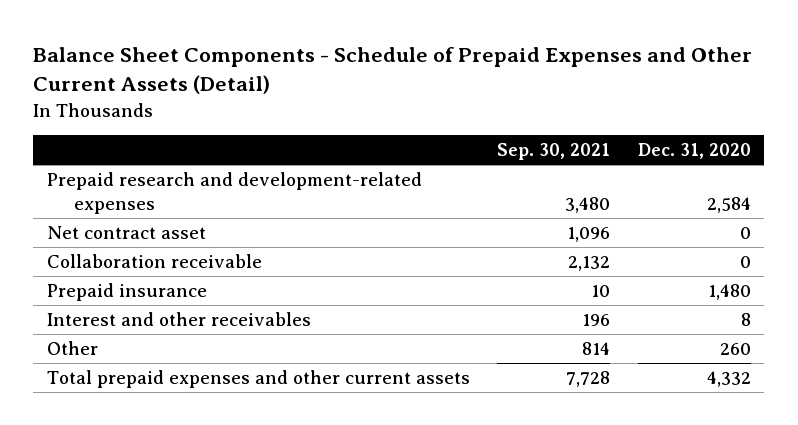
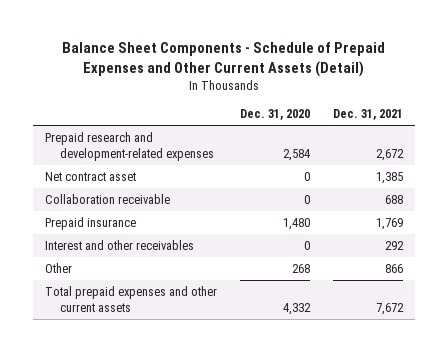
[497,143,611,161] Sep. 30, 2021 -> none
none -> [333,109,404,121] Dec. 31, 2021
[740,312,751,326] 8 -> [304,240,311,250] 0
[719,342,751,355] 260 -> [292,263,311,273] 268

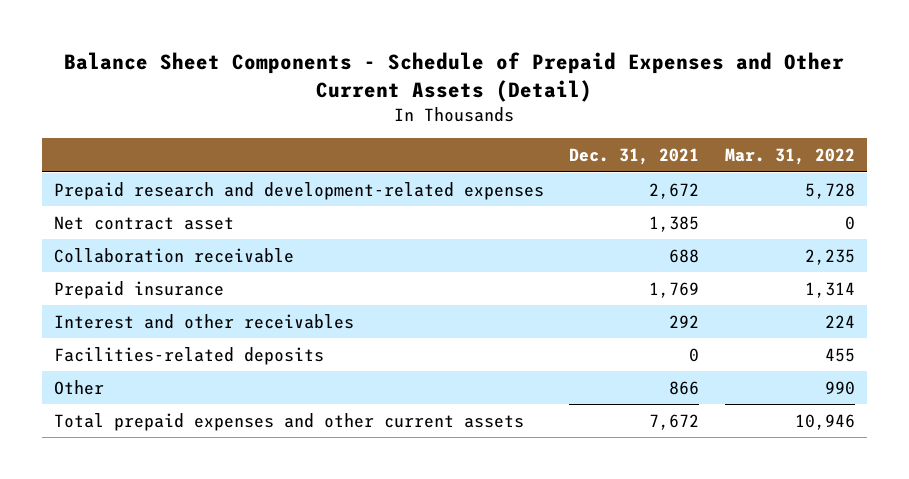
[240,109,311,121] Dec. 31, 2020 -> none
none -> [724,148,855,166] Mar. 31, 2022
none -> [54,346,325,365] Facilities-related deposits

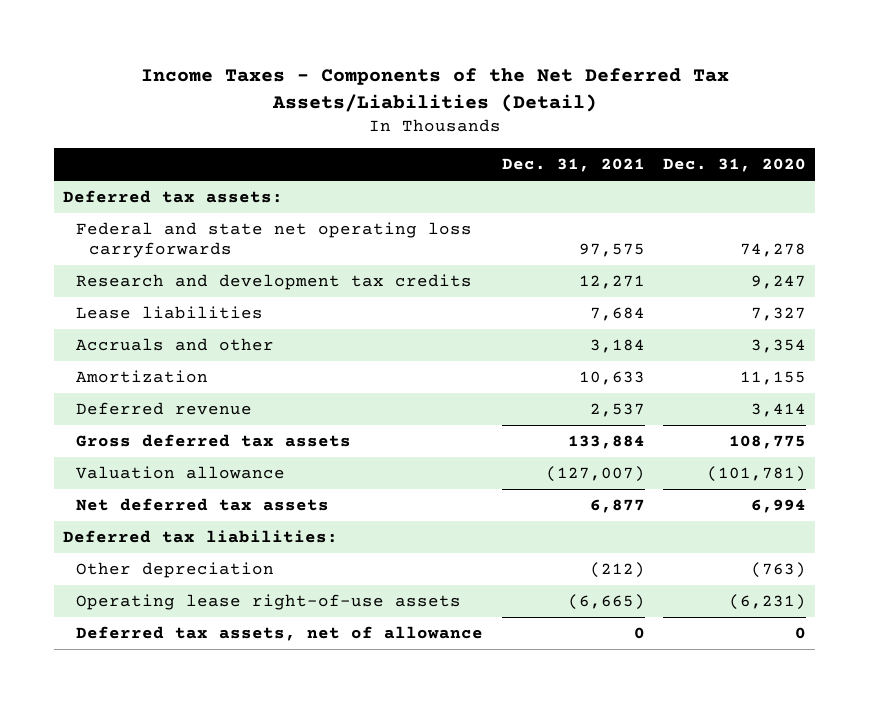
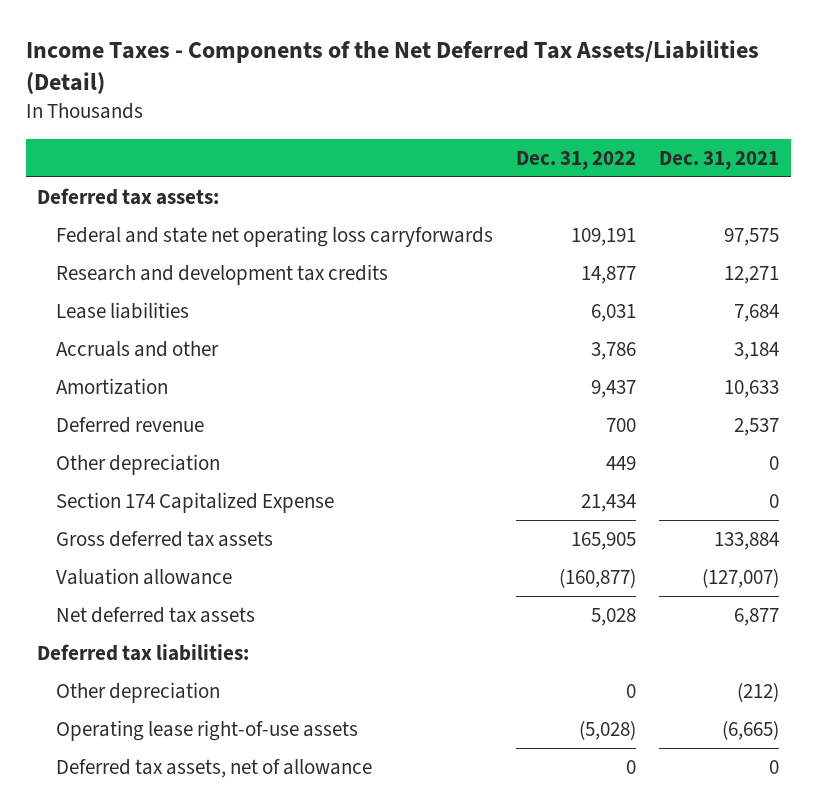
[663,158,807,173] Dec. 31, 2020 -> none
none -> [516,150,637,170] Dec. 31, 2022
none -> [56,453,221,475] Other depreciation
none -> [56,491,335,513] Section 174 Capitalized Expense

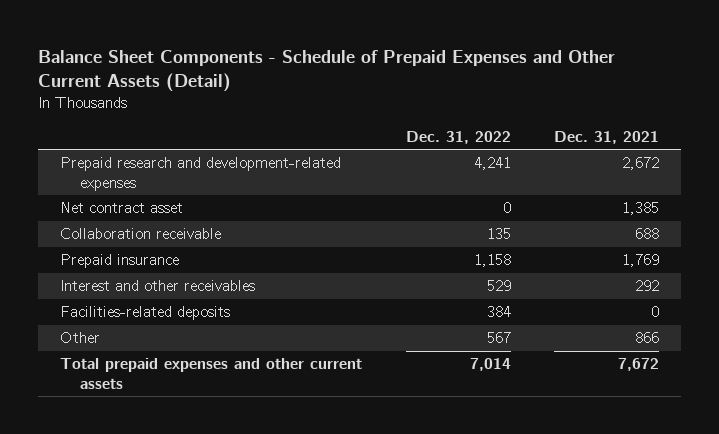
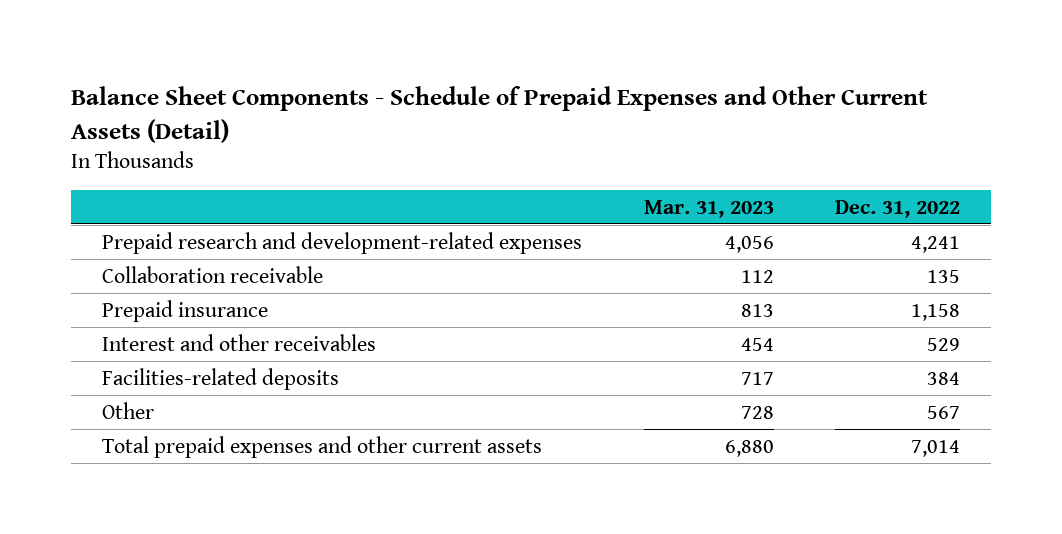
[554,130,660,144] Dec. 31, 2021 -> none
none -> [643,199,774,218] Mar. 31, 2023
[60,202,184,214] Net contract asset -> none

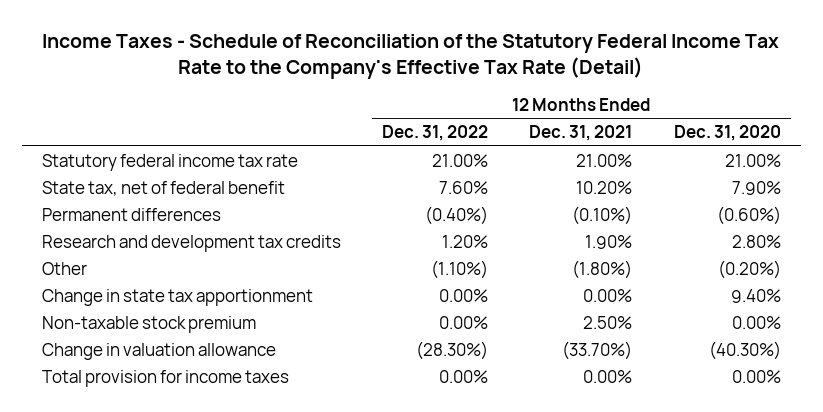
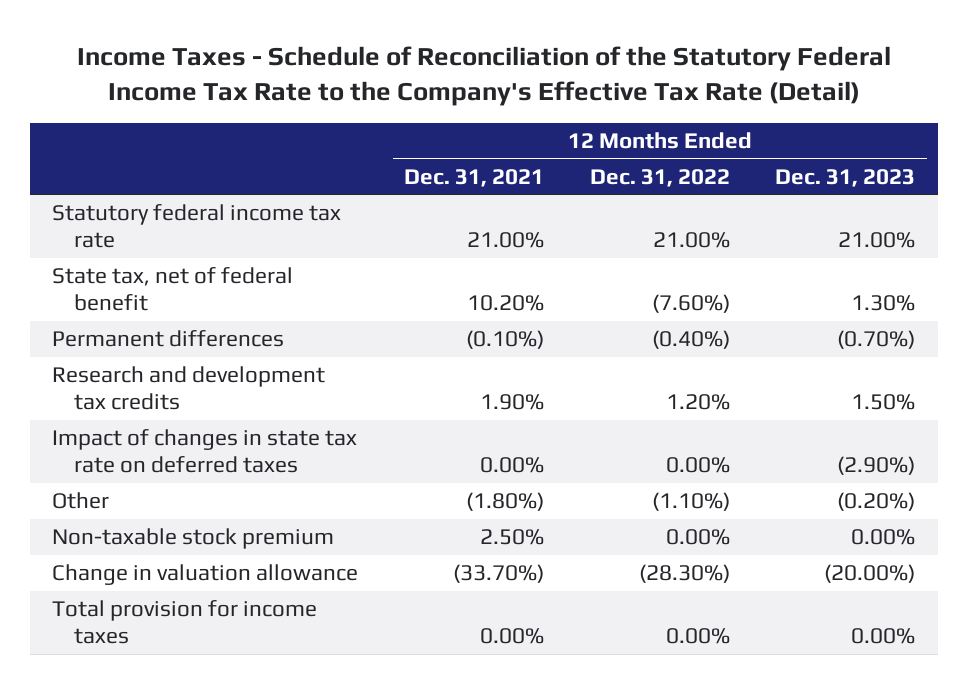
[673,125,781,142] Dec. 31, 2020 -> none
none -> [775,168,916,187] Dec. 31, 2023
[439,180,489,194] 7.60% -> [651,294,730,314] (7.60%)
none -> [52,429,358,474] Impact of changes in state tax rate on deferred taxes
[42,288,314,306] Change in state tax apportionment -> none

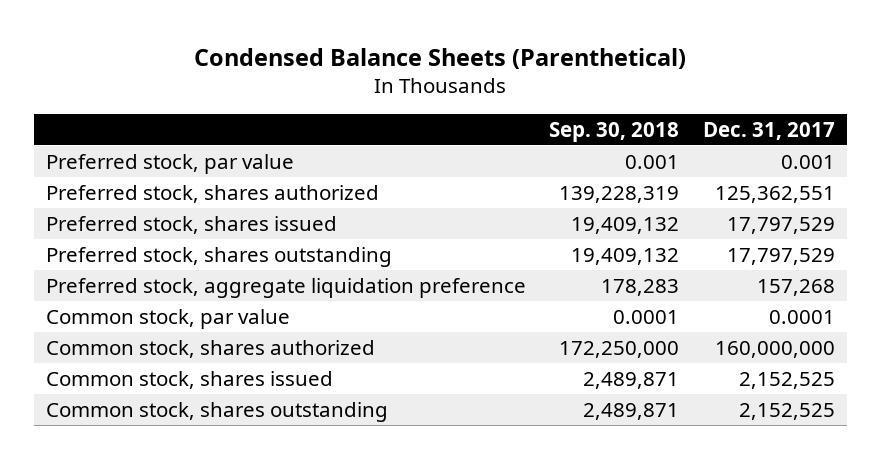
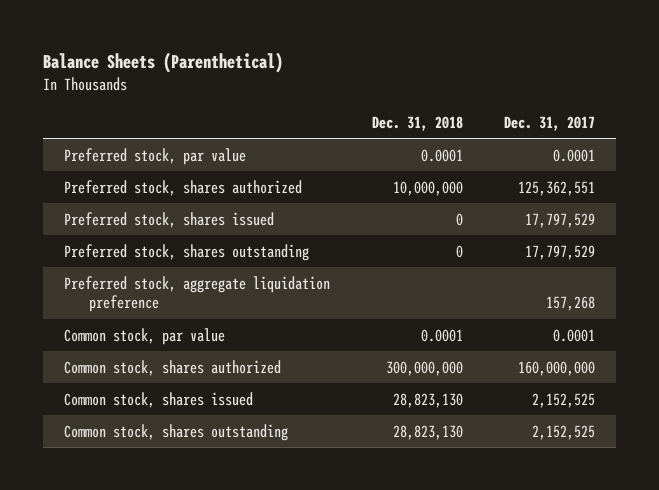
[194,47,687,69] Condensed Balance Sheets (Parenthetical) -> [43,52,284,74] Balance Sheets (Parenthetical)
[549,121,680,142] Sep. 30, 2018 -> none
none -> [371,115,463,131] Dec. 31, 2018
[781,154,836,169] 0.001 -> [553,148,596,162] 0.0001

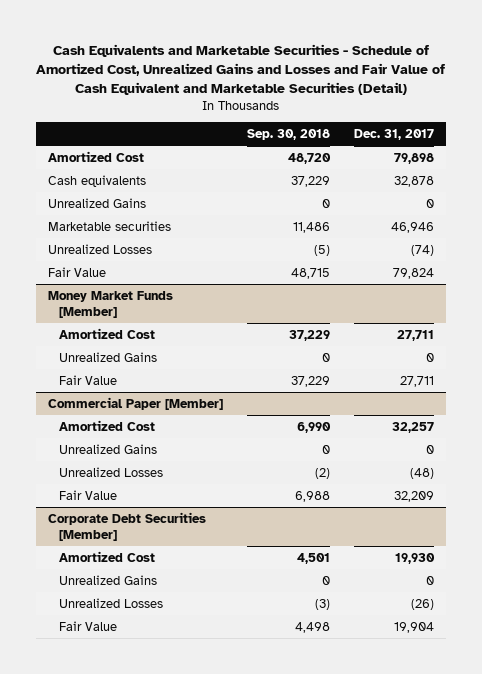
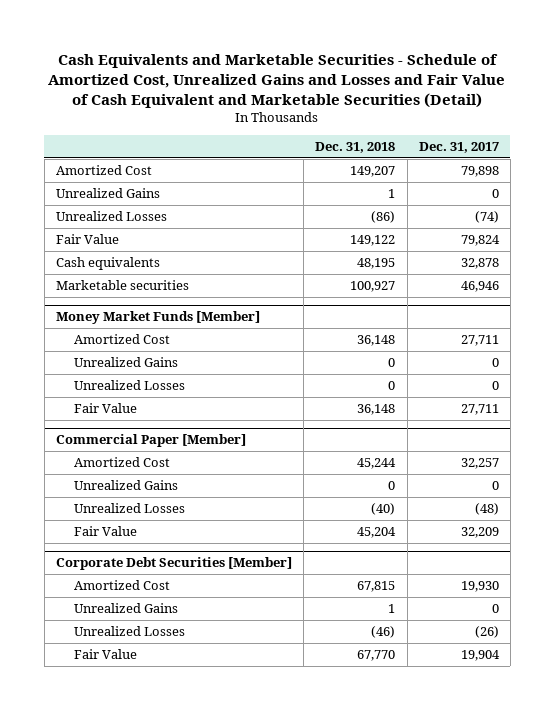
[246,128,330,140] Sep. 30, 2018 -> none
none -> [315,142,396,154] Dec. 31, 2018
[48,174,147,187] Cash equivalents -> [56,257,161,271] Cash equivalents
[48,220,172,231] Marketable securities -> [56,280,190,291] Marketable securities
none -> [73,380,185,391] Unrealized Losses

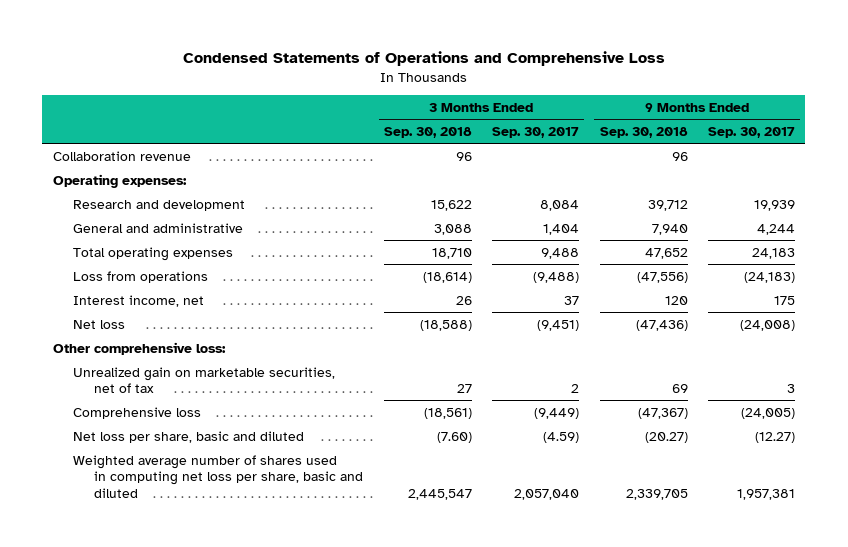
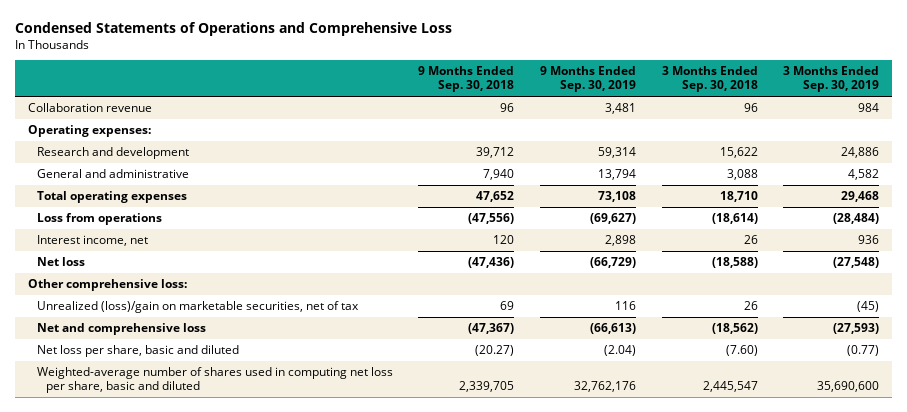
[492,127,580,139] Sep. 30, 2017 -> none
[708,127,796,139] Sep. 30, 2017 -> none
none -> [539,66,636,93] 9 Months Ended Sep. 30, 2019
none -> [783,66,880,93] 3 Months Ended Sep. 30, 2019
[73,366,336,394] Unrealized gain on marketable securities, net of tax -> [36,301,359,314] Unrealized (loss)/gain on marketable securities, net of tax
[456,384,472,394] 27 -> [743,301,758,311] 26
[73,406,202,419] Comprehensive loss -> [36,323,206,336] Net and comprehensive loss
[423,407,472,419] (18,561) -> [711,323,758,335] (18,562)
[73,454,364,498] Weighted average number of shares used in computing net loss per share, basic and diluted -> [36,367,393,394] Weighted-average number of shares used in computing net loss per share, basic and diluted

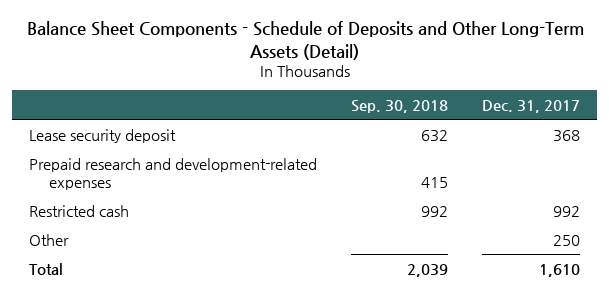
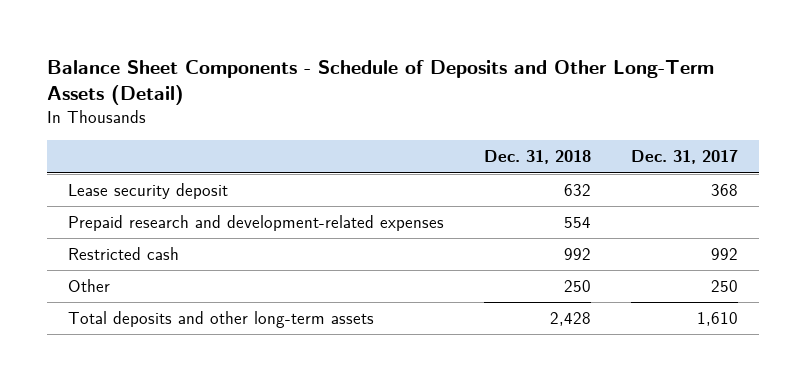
[351,99,449,113] Sep. 30, 2018 -> none
none -> [484,150,592,165] Dec. 31, 2018
[29,262,64,275] Total -> [67,311,374,329] Total deposits and other long-term assets

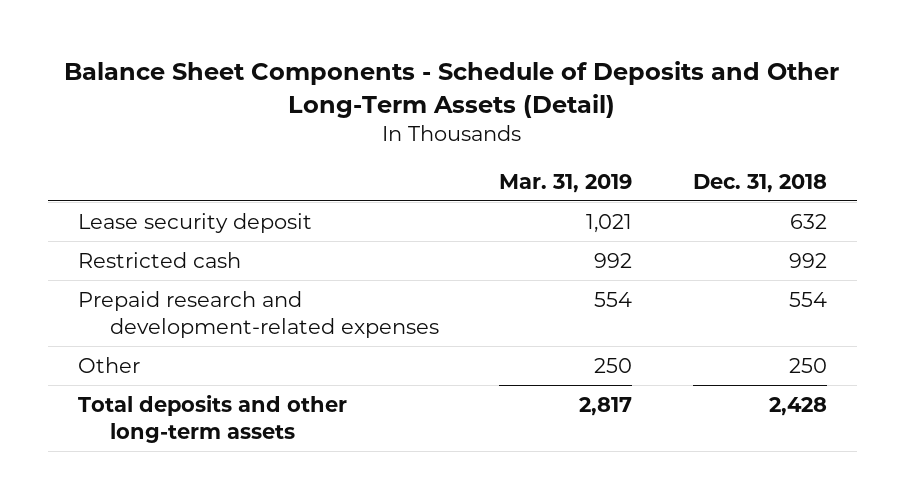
[631,150,739,165] Dec. 31, 2017 -> none
none -> [499,173,633,193] Mar. 31, 2019
[67,215,444,232] Prepaid research and development-related expenses -> [77,290,440,338] Prepaid research and development-related expenses

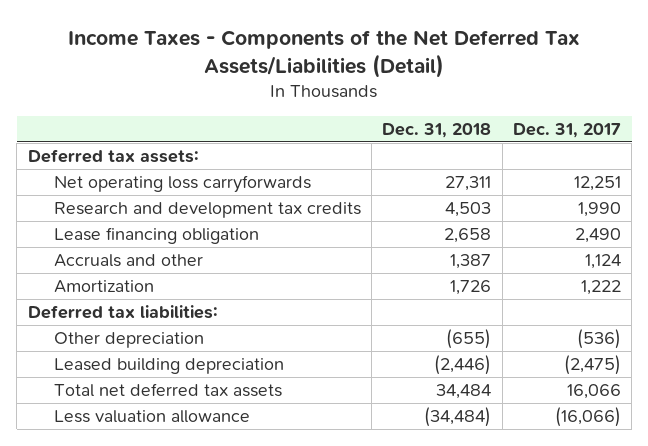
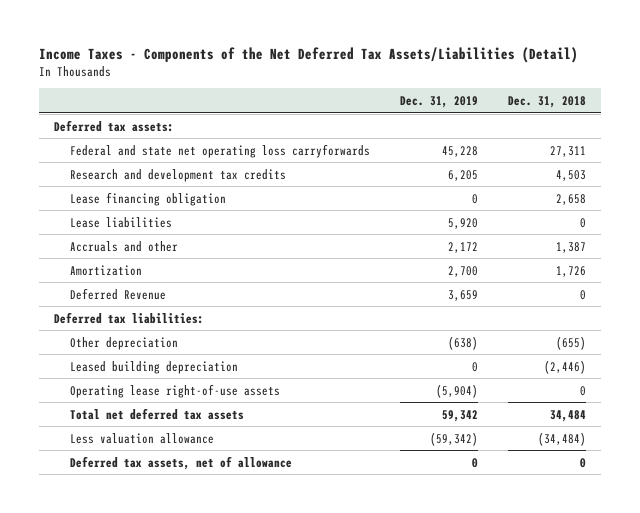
[512,122,621,138] Dec. 31, 2017 -> none
none -> [400,96,479,109] Dec. 31, 2019
[53,175,311,194] Net operating loss carryforwards -> [70,143,371,158] Federal and state net operating loss carryforwards
none -> [70,216,173,228] Lease liabilities
none -> [70,287,167,300] Deferred Revenue
none -> [70,383,281,398] Operating lease right-of-use assets
none -> [70,455,293,470] Deferred tax assets, net of allowance

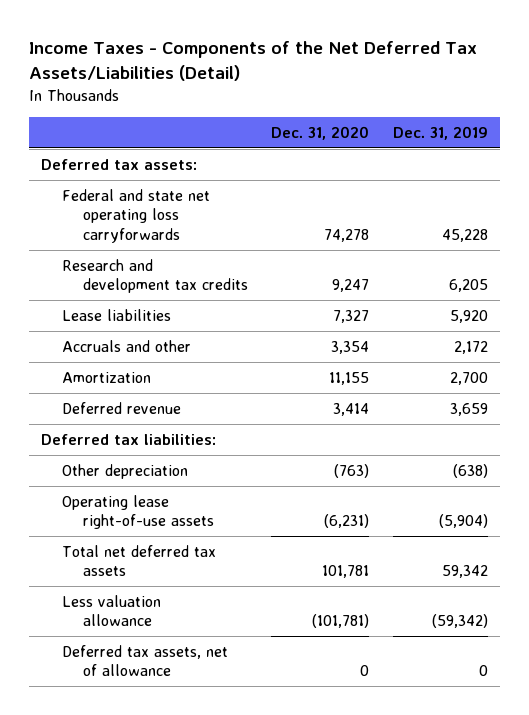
[507,96,586,109] Dec. 31, 2018 -> none
none -> [271,126,370,141] Dec. 31, 2020
[70,191,227,206] Lease financing obligation -> none
[70,287,167,300] Deferred Revenue -> [61,401,181,414] Deferred revenue
[70,360,239,374] Leased building depreciation -> none

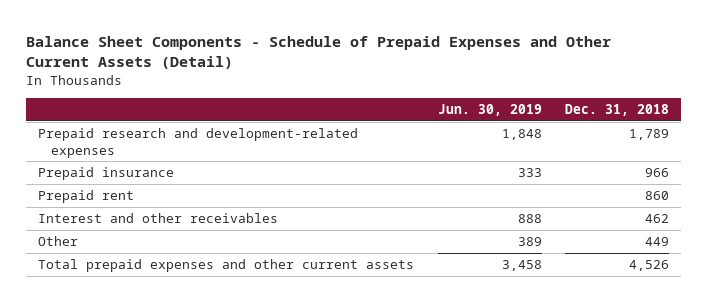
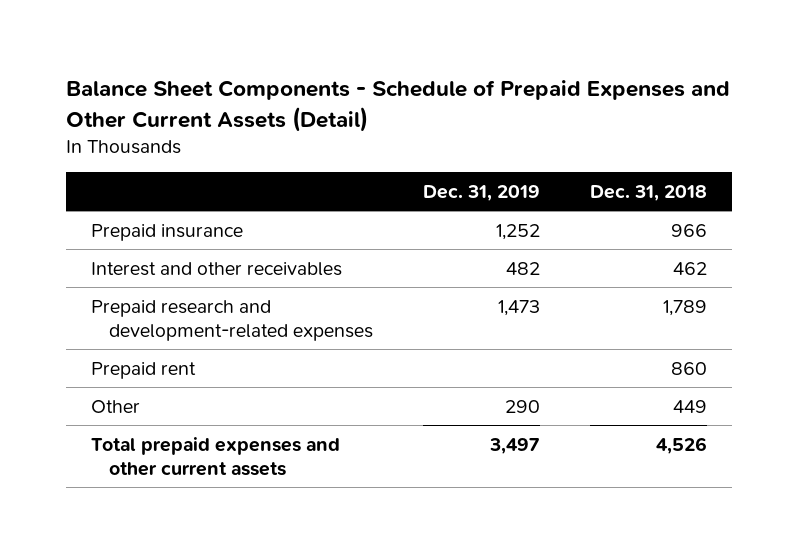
[437,104,542,117] Jun. 30, 2019 -> none
none -> [423,184,541,201] Dec. 31, 2019
[38,128,359,158] Prepaid research and development-related expenses -> [91,299,374,341] Prepaid research and development-related expenses
[38,190,135,204] Prepaid rent -> [91,361,197,379] Prepaid rent

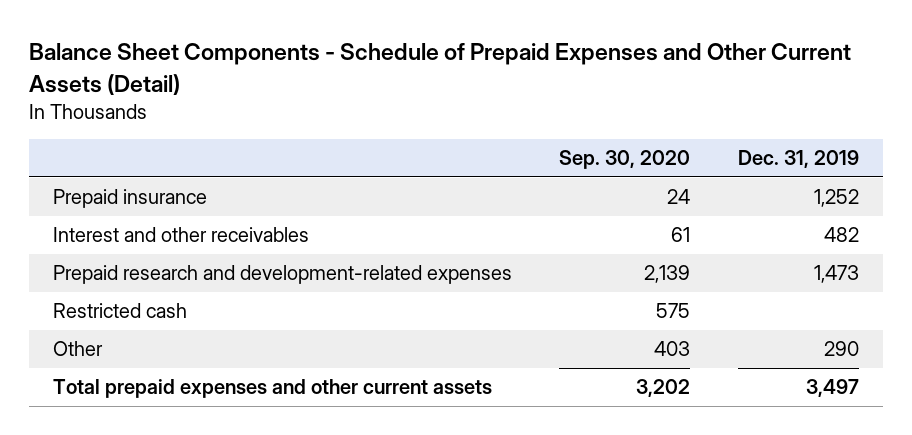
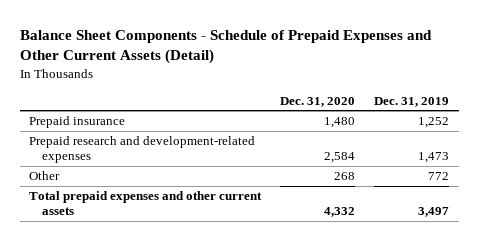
[559,150,691,170] Sep. 30, 2020 -> none
none -> [280,96,356,107] Dec. 31, 2020
[52,227,309,243] Interest and other receivables -> none
[52,303,187,319] Restricted cash -> none
[823,341,859,357] 290 -> [428,171,450,180] 772

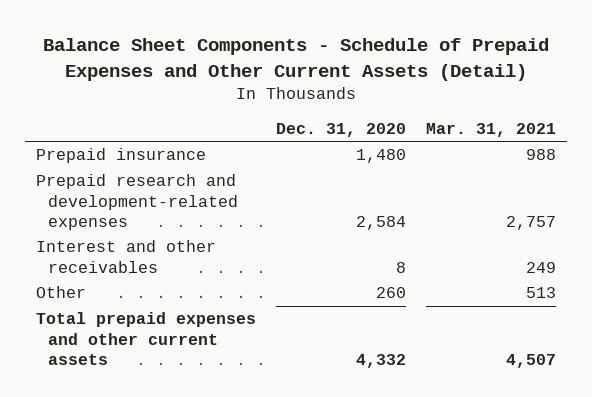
[374,96,450,107] Dec. 31, 2019 -> none
none -> [426,122,557,137] Mar. 31, 2021
none -> [35,240,216,273] Interest and other receivables
[334,171,356,180] 268 -> [375,287,406,299] 260

